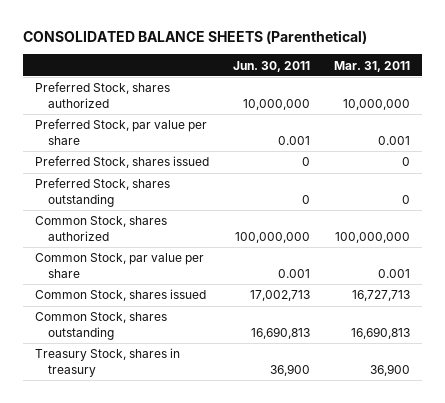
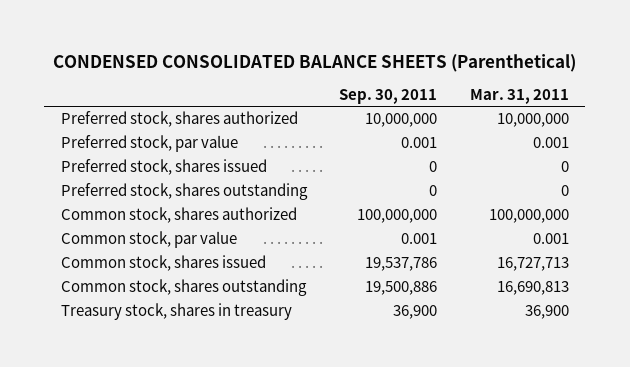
[23,30,368,45] CONSOLIDATED BALANCE SHEETS (Parenthetical) -> [52,53,576,72] CONDENSED CONSOLIDATED BALANCE SHEETS (Parenthetical)
[232,60,310,72] Jun. 30, 2011 -> none
none -> [339,89,438,105] Sep. 30, 2011
[35,82,171,108] Preferred Stock, shares authorized -> [60,111,298,128] Preferred stock, shares authorized
[35,119,208,145] Preferred Stock, par value per share -> [60,135,238,153] Preferred stock, par value
[35,156,210,169] Preferred Stock, shares issued -> [60,159,267,176] Preferred stock, shares issued
[35,178,171,207] Preferred Stock, shares outstanding -> [60,183,308,201] Preferred stock, shares outstanding
[35,216,168,241] Common Stock, shares authorized -> [60,207,297,224] Common stock, shares authorized
[35,253,205,278] Common Stock, par value per share -> [60,231,237,249] Common stock, par value
[35,289,207,302] Common Stock, shares issued -> [60,255,266,272] Common stock, shares issued
[35,312,168,340] Common Stock, shares outstanding -> [60,279,307,297] Common stock, shares outstanding
[35,348,181,377] Treasury Stock, shares in treasury -> [60,303,292,321] Treasury stock, shares in treasury

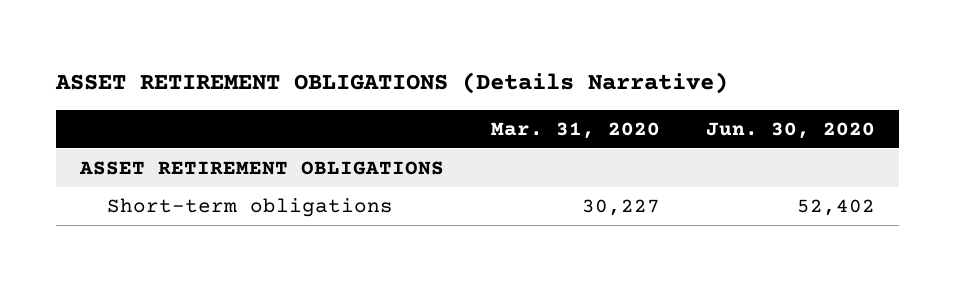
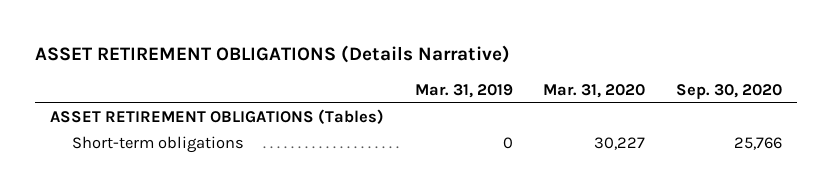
[706,121,876,139] Jun. 30, 2020 -> none
none -> [414,83,513,98] Mar. 31, 2019
none -> [675,83,782,99] Sep. 30, 2020
[78,161,444,176] ASSET RETIREMENT OBLIGATIONS -> [50,109,385,125] ASSET RETIREMENT OBLIGATIONS (Tables)

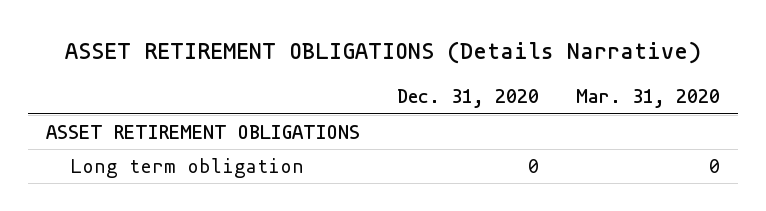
[414,83,513,98] Mar. 31, 2019 -> none
[675,83,782,99] Sep. 30, 2020 -> none
none -> [397,89,540,109] Dec. 31, 2020
[50,109,385,125] ASSET RETIREMENT OBLIGATIONS (Tables) -> [46,125,361,140] ASSET RETIREMENT OBLIGATIONS
[71,136,244,154] Short-term obligations -> [70,158,305,179] Long term obligation
[594,137,646,151] 30,227 -> [708,159,720,174] 0

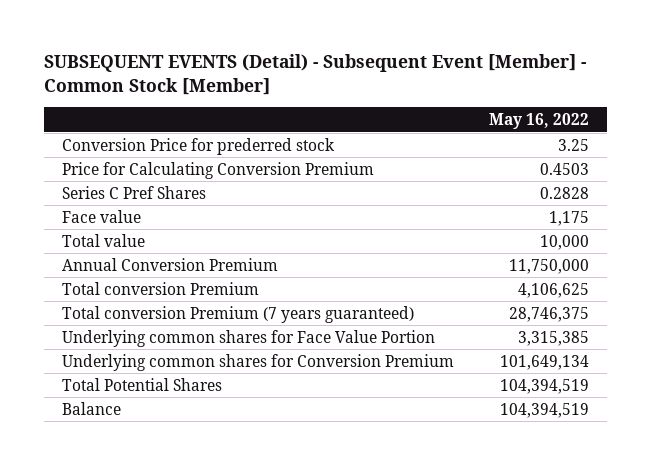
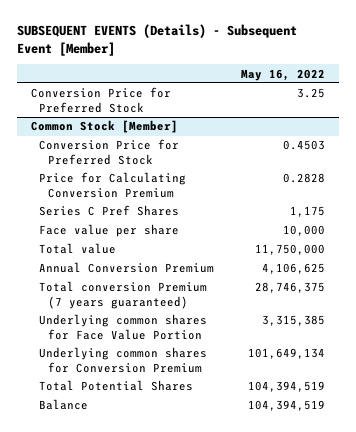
[44,54,587,96] SUBSEQUENT EVENTS (Detail) - Subsequent Event [Member] - Common Stock [Member] -> [17,23,298,56] SUBSEQUENT EVENTS (Details) - Subsequent Event [Member]
[62,281,260,295] Total conversion Premium -> none
[62,137,336,155] Conversion Price for prederred stock -> [30,87,171,114] Conversion Price for Preferred Stock
none -> [30,120,178,134] Common Stock [Member]
none -> [39,139,180,166] Conversion Price for Preferred Stock
[540,162,590,175] 0.4503 -> [283,173,326,184] 0.2828
[540,186,590,199] 0.2828 -> [290,206,326,218] 1,175
[62,209,142,223] Face value -> [39,224,180,238] Face value per share
[549,210,590,226] 1,175 -> [283,225,326,237] 10,000
[540,234,590,250] 10,000 -> [255,244,326,256] 11,750,000
[509,258,590,274] 11,750,000 -> [262,263,326,275] 4,106,625

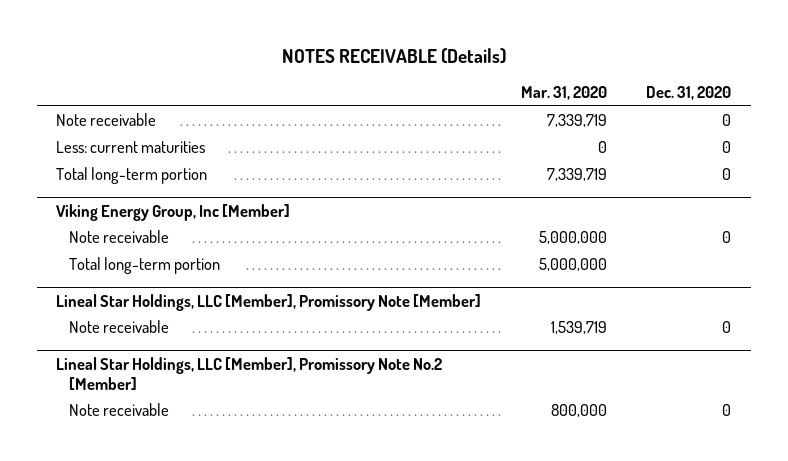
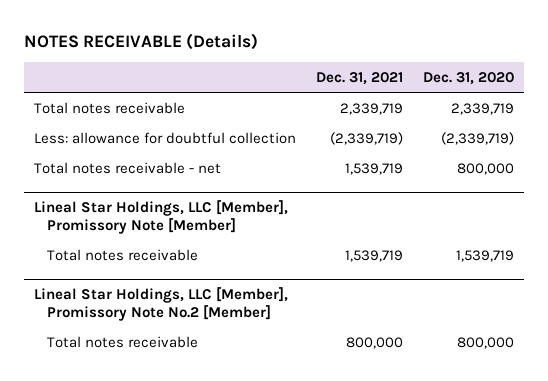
[520,86,607,101] Mar. 31, 2020 -> none
none -> [316,72,404,86] Dec. 31, 2021
[56,141,206,154] Less: current maturities -> none
[56,167,208,185] Total long-term portion -> none
[56,204,291,222] Viking Energy Group, Inc [Member] -> none
[69,230,170,244] Note receivable -> none
[69,257,221,275] Total long-term portion -> none
[56,113,157,127] Note receivable -> [33,101,185,114] Total notes receivable
[722,114,732,127] 0 -> [451,102,515,115] 2,339,719
none -> [33,131,296,144] Less: allowance for doubtful collection
none -> [33,161,221,174] Total notes receivable - net
[69,320,170,334] Note receivable -> [47,248,199,261] Total notes receivable
[722,321,732,334] 0 -> [456,249,515,262] 1,539,719
[69,403,170,417] Note receivable -> [47,335,199,348] Total notes receivable
[722,404,732,417] 0 -> [457,336,515,349] 800,000

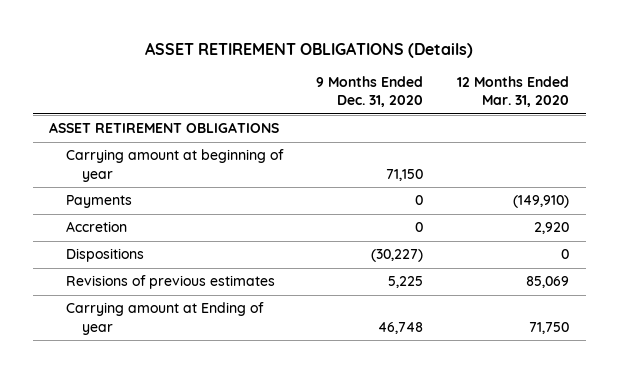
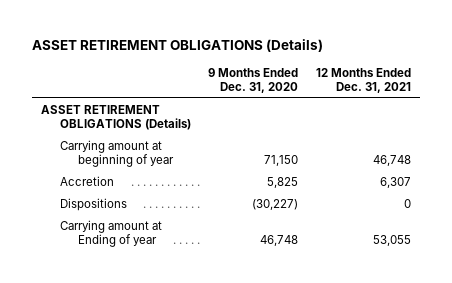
[456,75,569,108] 12 Months Ended Mar. 31, 2020 -> none
none -> [316,67,412,93] 12 Months Ended Dec. 31, 2021
[49,122,280,134] ASSET RETIREMENT OBLIGATIONS -> [41,105,191,131] ASSET RETIREMENT OBLIGATIONS (Details)
[65,195,132,209] Payments -> none
[415,222,424,233] 0 -> [267,177,299,189] 5,825
[65,275,275,290] Revisions of previous estimates -> none

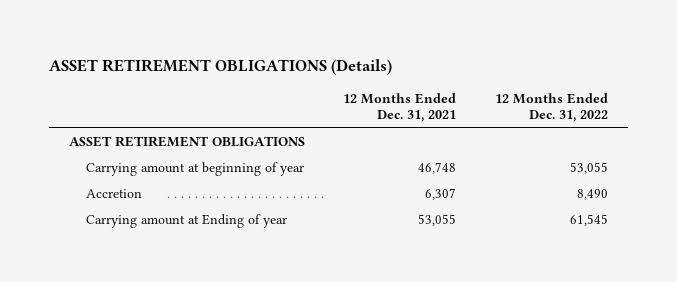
[208,67,299,93] 9 Months Ended Dec. 31, 2020 -> none
none -> [495,92,609,123] 12 Months Ended Dec. 31, 2022
[41,105,191,131] ASSET RETIREMENT OBLIGATIONS (Details) -> [68,136,305,148] ASSET RETIREMENT OBLIGATIONS
[59,198,127,212] Dispositions -> none

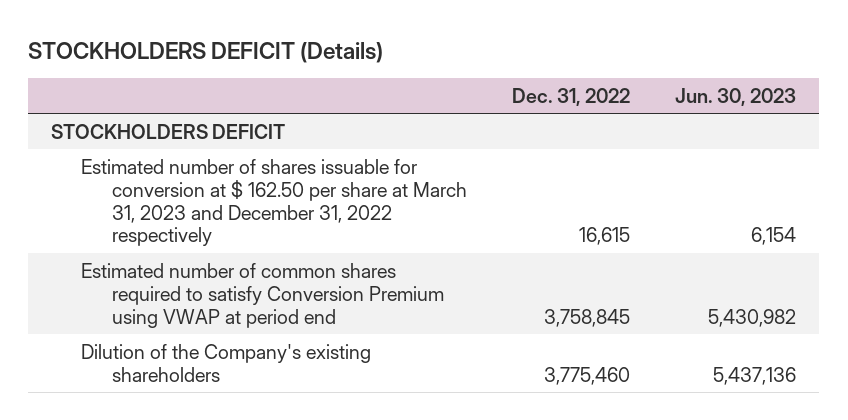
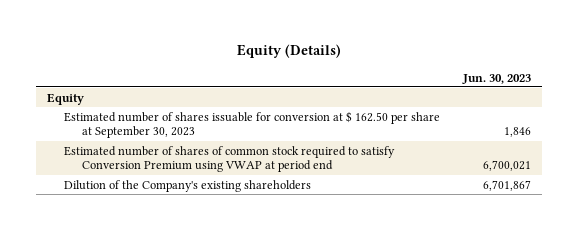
[28,41,384,63] STOCKHOLDERS DEFICIT (Details) -> [236,44,341,59] Equity (Details)
[511,87,630,106] Dec. 31, 2022 -> none
[51,123,286,139] STOCKHOLDERS DEFICIT -> [46,92,84,105] Equity
[81,158,467,247] Estimated number of shares issuable for conversion at $ 162.50 per share at March 31, 2023 and December 31, 2022 respectively -> [64,110,441,139] Estimated number of shares issuable for conversion at $ 162.50 per share at September 30, 2023
[751,227,797,246] 6,154 -> [503,127,531,138] 1,846
[81,262,444,328] Estimated number of common shares required to satisfy Conversion Premium using VWAP at period end -> [64,145,396,173] Estimated number of shares of common stock required to satisfy Conversion Premium using VWAP at period end
[708,308,797,327] 5,430,982 -> [482,160,531,172] 6,700,021
[713,366,797,385] 5,437,136 -> [482,179,531,191] 6,701,867

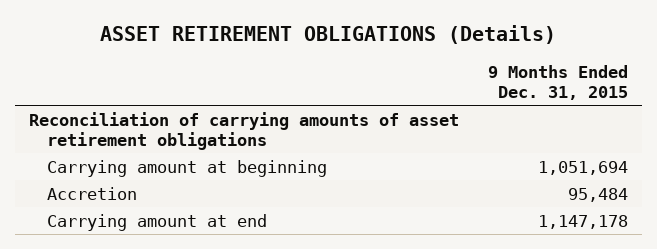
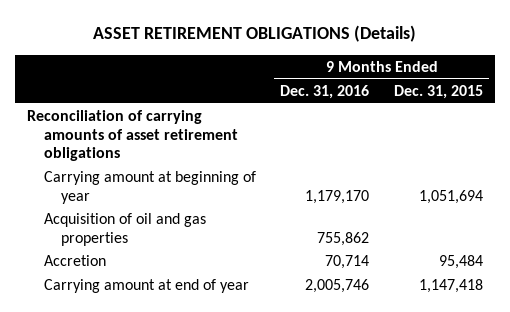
none -> [280,84,370,99] Dec. 31, 2016
[46,159,327,177] Carrying amount at beginning -> [44,171,257,204] Carrying amount at beginning of year
none -> [44,213,207,246] Acquisition of oil and gas properties
[46,213,267,231] Carrying amount at end -> [44,279,250,294] Carrying amount at end of year
[537,214,628,229] 1,147,178 -> [418,279,483,294] 1,147,418

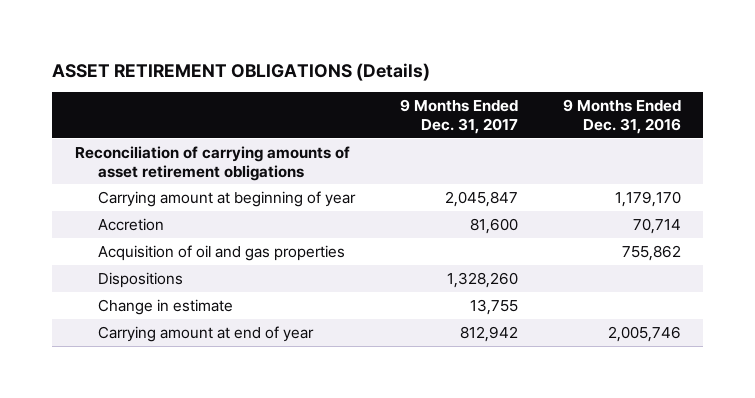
[393,84,483,99] Dec. 31, 2015 -> none
none -> [400,99,519,134] 9 Months Ended Dec. 31, 2017
[44,213,207,246] Acquisition of oil and gas properties -> [98,244,346,261] Acquisition of oil and gas properties
none -> [98,271,184,288] Dispositions
none -> [98,298,234,315] Change in estimate

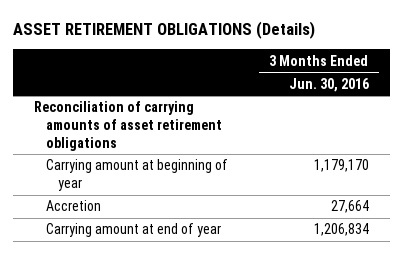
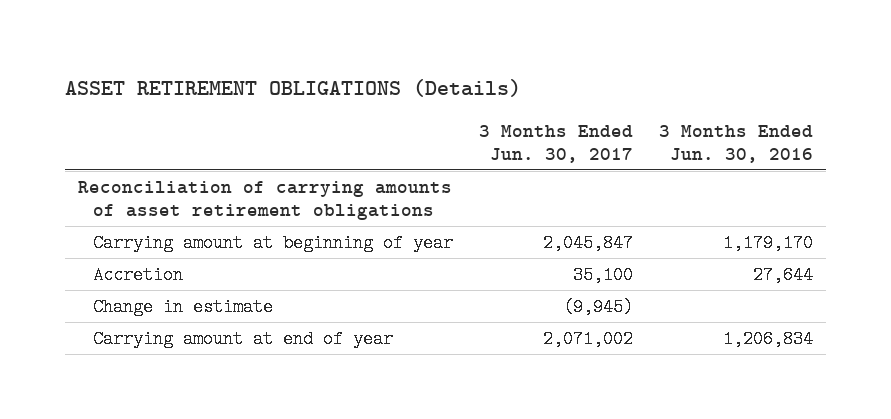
none -> [478,124,633,163] 3 Months Ended Jun. 30, 2017
[330,200,369,214] 27,664 -> [752,265,813,284] 27,644
none -> [92,297,273,316] Change in estimate

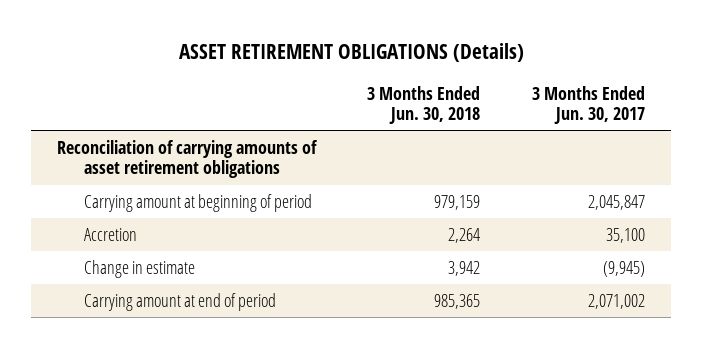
[658,124,813,163] 3 Months Ended Jun. 30, 2016 -> none
none -> [367,85,481,125] 3 Months Ended Jun. 30, 2018
[92,233,453,252] Carrying amount at beginning of year -> [84,193,313,212] Carrying amount at beginning of period
[92,329,393,348] Carrying amount at end of year -> [84,292,277,311] Carrying amount at end of period

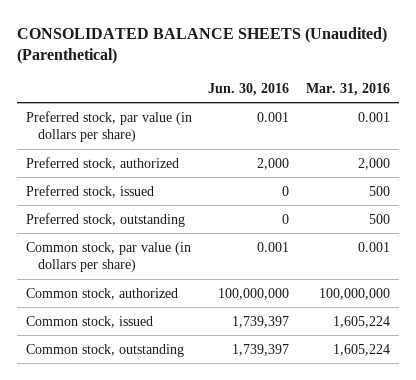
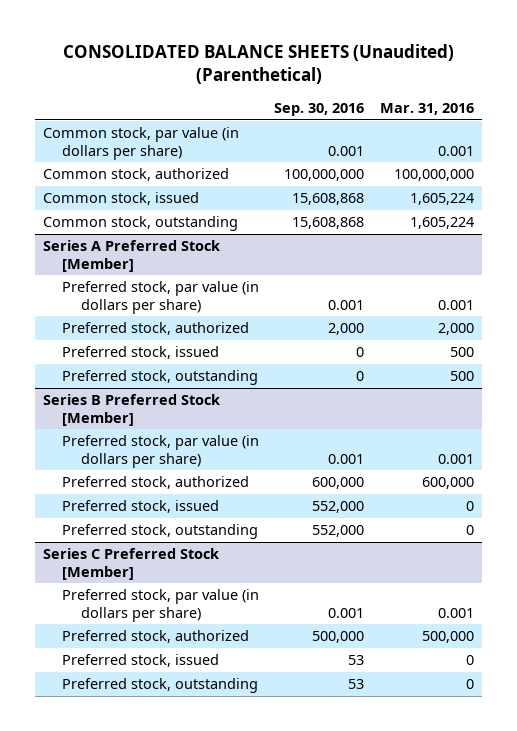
[208,82,290,96] Jun. 30, 2016 -> none
none -> [274,103,365,117] Sep. 30, 2016
[25,110,192,143] Preferred stock, par value (in dollars per share) -> none
[25,156,179,170] Preferred stock, authorized -> none
[25,184,154,198] Preferred stock, issued -> none
[25,212,185,227] Preferred stock, outstanding -> none
none -> [43,240,221,272] Series A Preferred Stock [Member]
none -> [61,281,259,314] Preferred stock, par value (in dollars per share)
none -> [61,322,249,336] Preferred stock, authorized
none -> [61,346,219,360] Preferred stock, issued
none -> [61,370,258,386] Preferred stock, outstanding
none -> [43,394,221,426] Series B Preferred Stock [Member]
none -> [61,435,259,468] Preferred stock, par value (in dollars per share)
none -> [61,476,249,490] Preferred stock, authorized
none -> [61,500,219,514] Preferred stock, issued
none -> [61,524,258,540] Preferred stock, outstanding
none -> [43,548,220,580] Series C Preferred Stock [Member]
none -> [61,589,259,622] Preferred stock, par value (in dollars per share)
none -> [61,630,249,644] Preferred stock, authorized
none -> [61,654,219,668] Preferred stock, issued
none -> [61,678,258,694] Preferred stock, outstanding

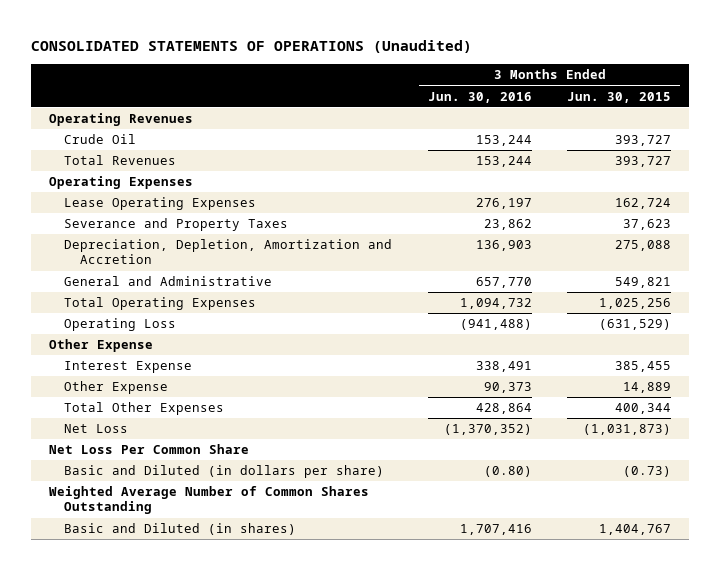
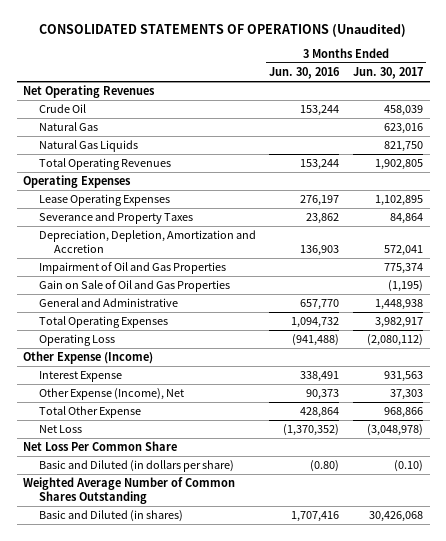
[567,91,672,103] Jun. 30, 2015 -> none
none -> [352,67,423,80] Jun. 30, 2017
[49,113,194,127] Operating Revenues -> [23,85,156,99] Net Operating Revenues
none -> [38,122,98,132] Natural Gas
none -> [38,140,138,153] Natural Gas Liquids
[64,155,177,166] Total Revenues -> [38,158,171,171] Total Operating Revenues
none -> [38,262,226,275] Impairment of Oil and Gas Properties
none -> [38,280,230,293] Gain on Sale of Oil and Gas Properties
[49,339,154,353] Other Expense -> [23,351,154,365] Other Expense (Income)
[64,381,169,395] Other Expense -> [38,388,184,401] Other Expense (Income), Net
[64,402,225,416] Total Other Expenses -> [38,406,141,419] Total Other Expense

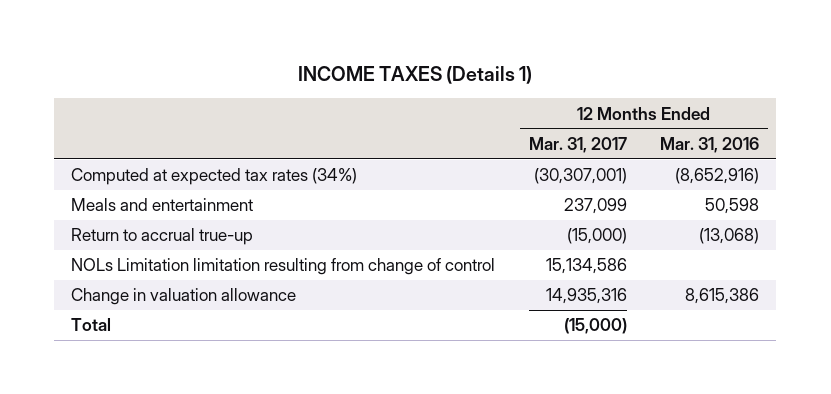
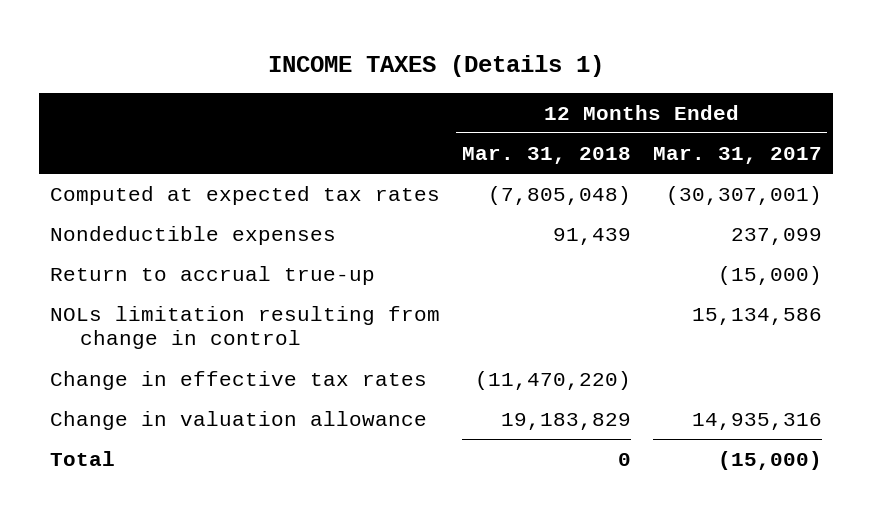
[660,136,760,153] Mar. 31, 2016 -> none
none -> [461,147,631,165] Mar. 31, 2018
[71,168,358,186] Computed at expected tax rates (34%) -> [49,186,440,206] Computed at expected tax rates
[71,198,254,212] Meals and entertainment -> [49,226,336,246] Nondeductible expenses
[71,258,496,276] NOLs Limitation limitation resulting from change of control -> [49,306,440,350] NOLs limitation resulting from change in control
none -> [49,371,427,391] Change in effective tax rates

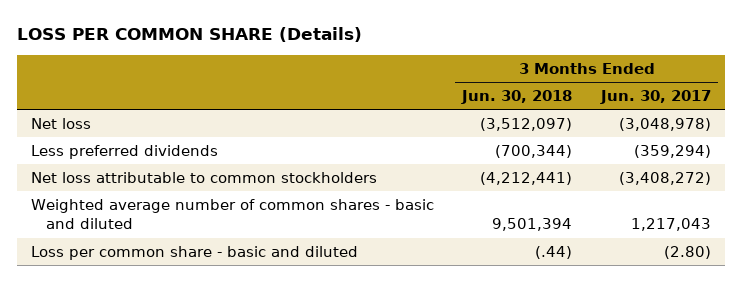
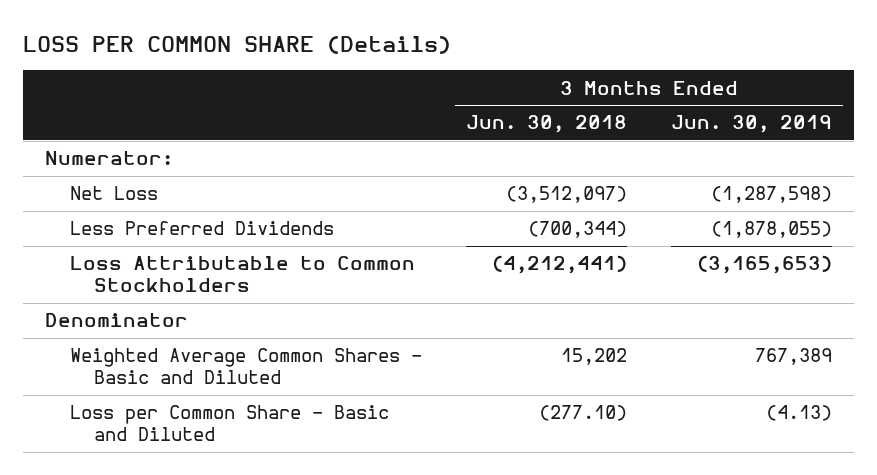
[599,90,711,105] Jun. 30, 2017 -> none
none -> [670,115,832,134] Jun. 30, 2019
none -> [45,151,174,166] Numerator:
[30,118,91,130] Net loss -> [69,186,158,201] Net Loss
[30,145,218,160] Less preferred dividends -> [69,221,334,236] Less Preferred Dividends
[30,172,377,184] Net loss attributable to common stockholders -> [69,256,415,293] Loss Attributable to Common Stockholders
none -> [45,313,189,328] Denominator
[30,199,434,230] Weighted average number of common shares - basic and diluted -> [69,348,422,385] Weighted Average Common Shares - Basic and Diluted
[492,218,573,232] 9,501,394 -> [560,348,627,366] 15,202
[30,246,358,261] Loss per common share - basic and diluted -> [69,405,389,442] Loss per Common Share - Basic and Diluted
[535,246,573,260] (.44) -> [538,405,627,422] (277.10)

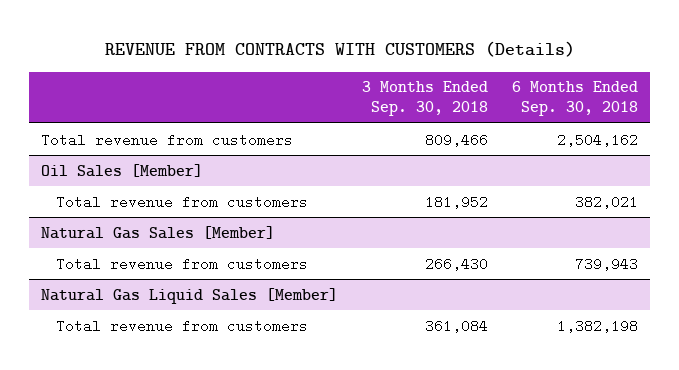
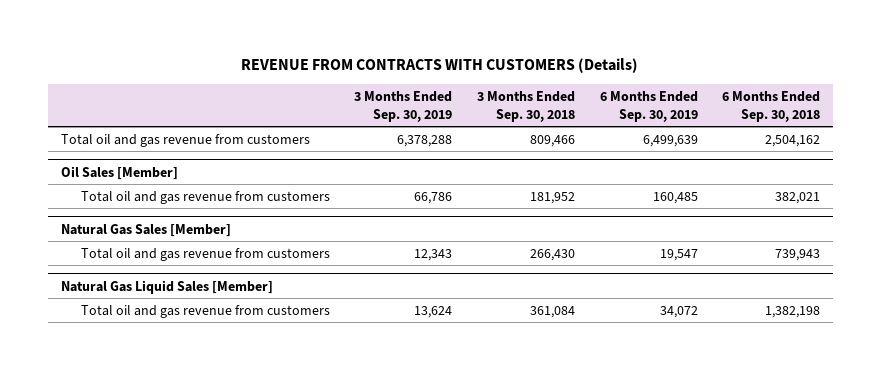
none -> [354,90,453,122] 3 Months Ended Sep. 30, 2019
none -> [599,90,698,122] 6 Months Ended Sep. 30, 2019
[41,132,294,147] Total revenue from customers -> [60,133,310,147] Total oil and gas revenue from customers
[55,194,308,209] Total revenue from customers -> [80,190,330,204] Total oil and gas revenue from customers
[55,256,308,271] Total revenue from customers -> [80,247,330,261] Total oil and gas revenue from customers
[55,318,308,333] Total revenue from customers -> [80,304,330,318] Total oil and gas revenue from customers

